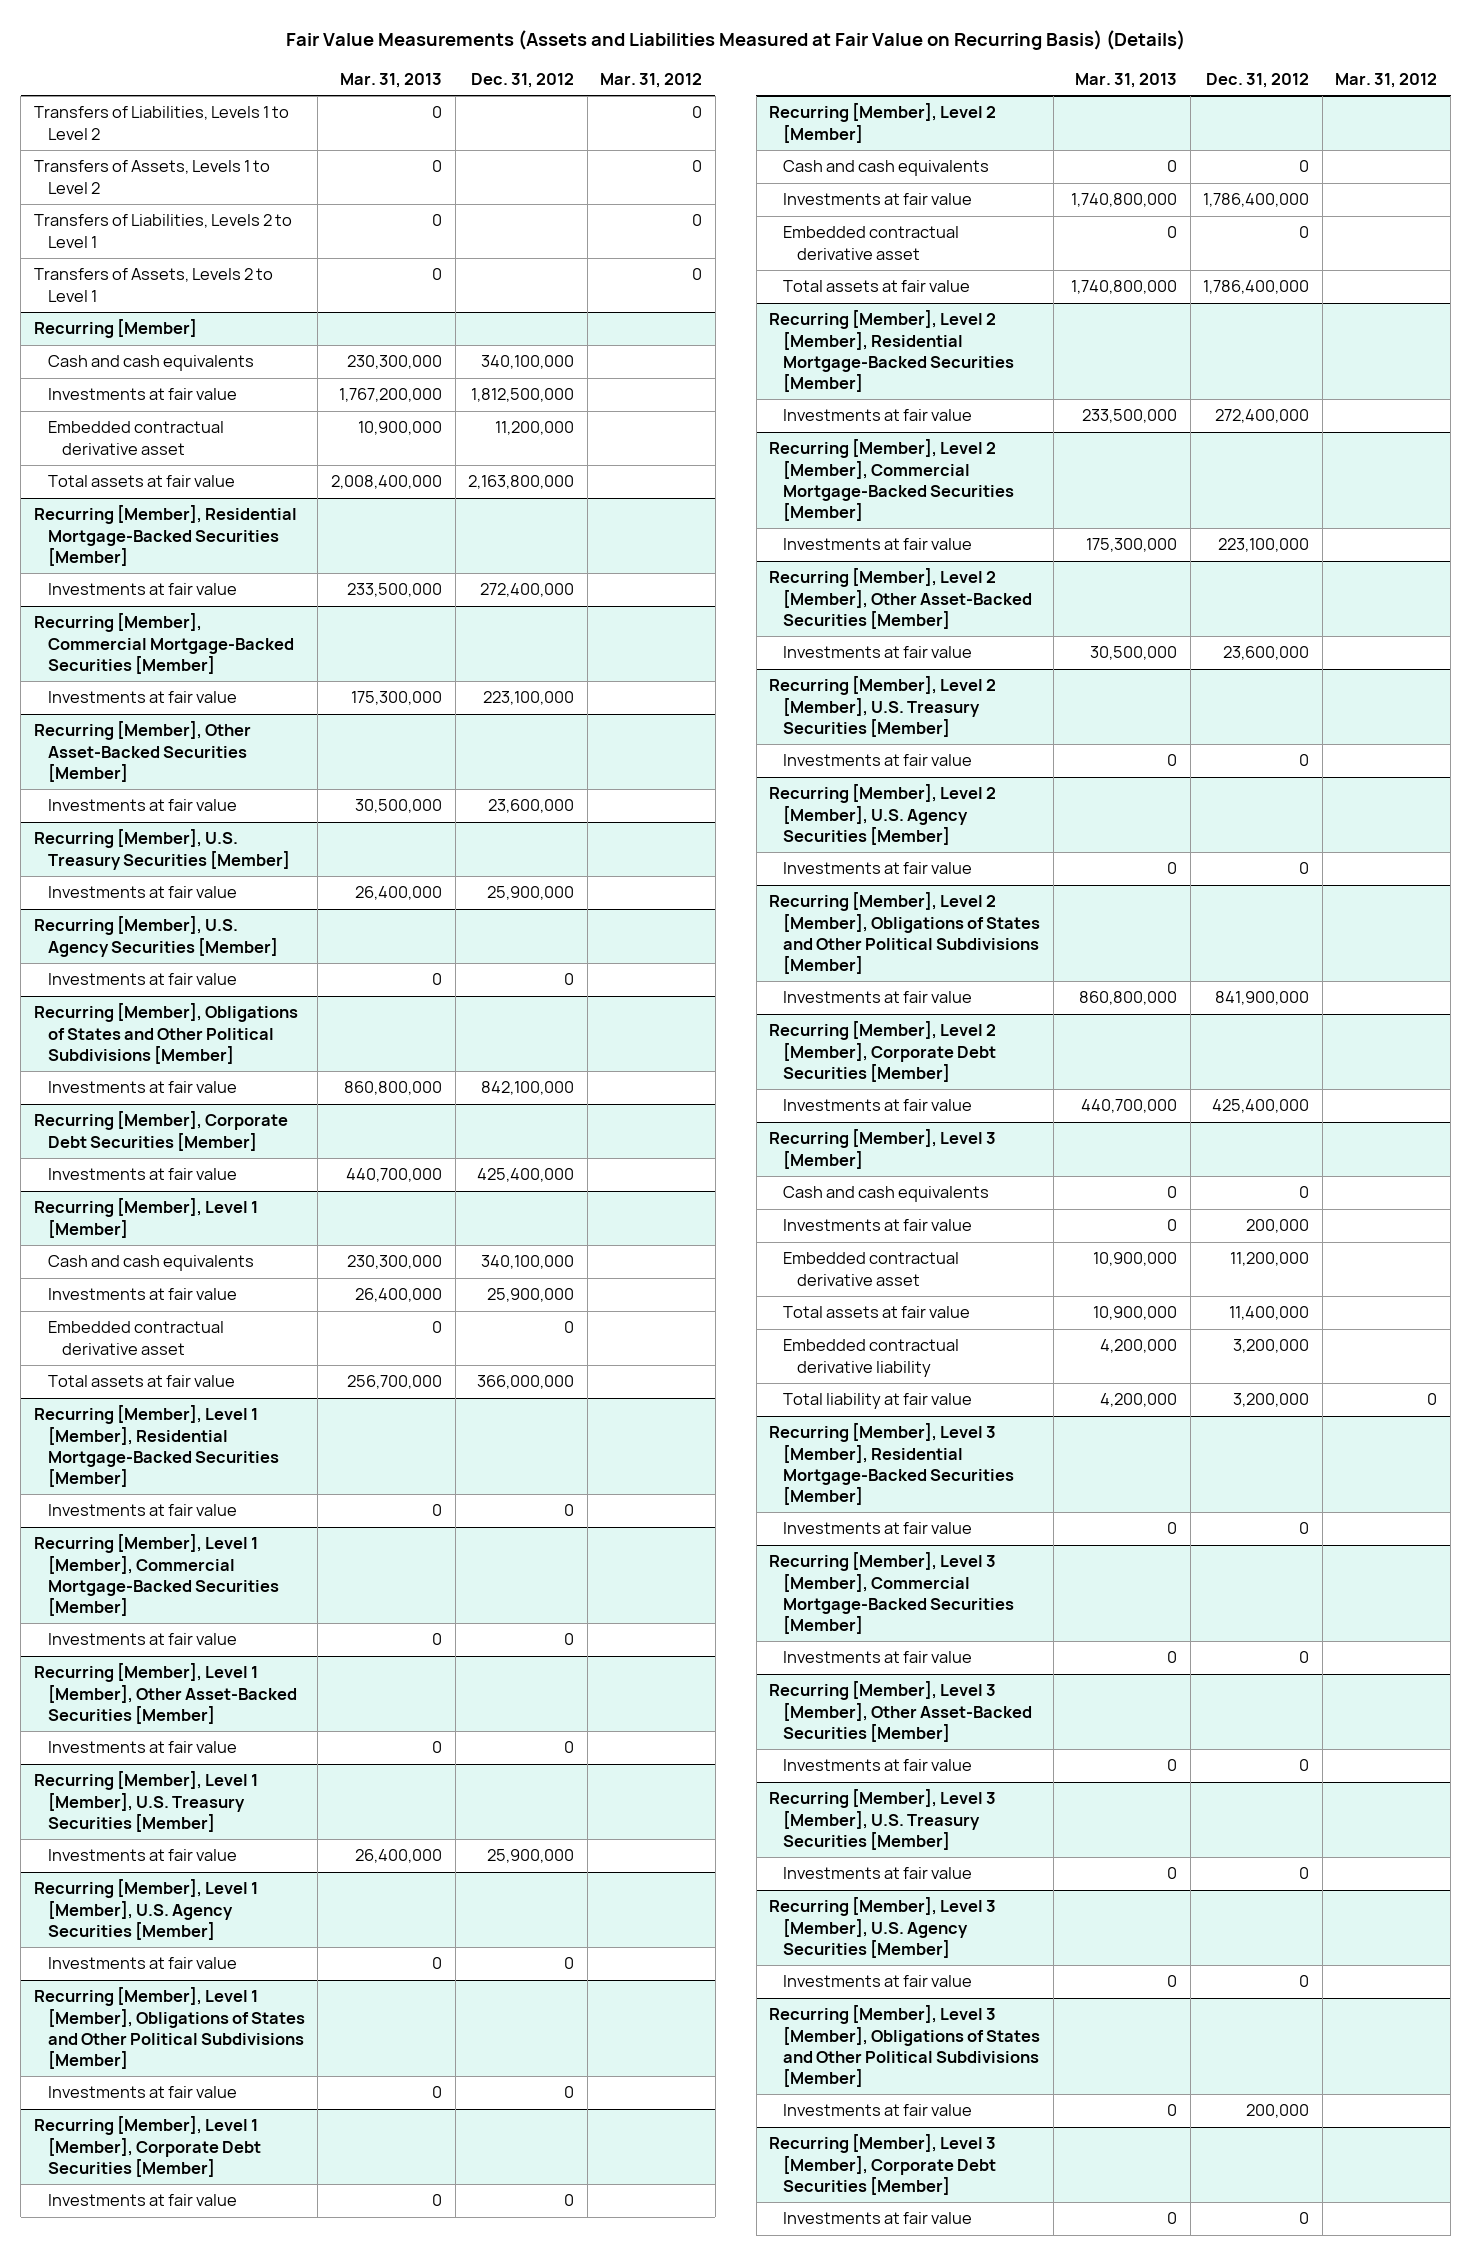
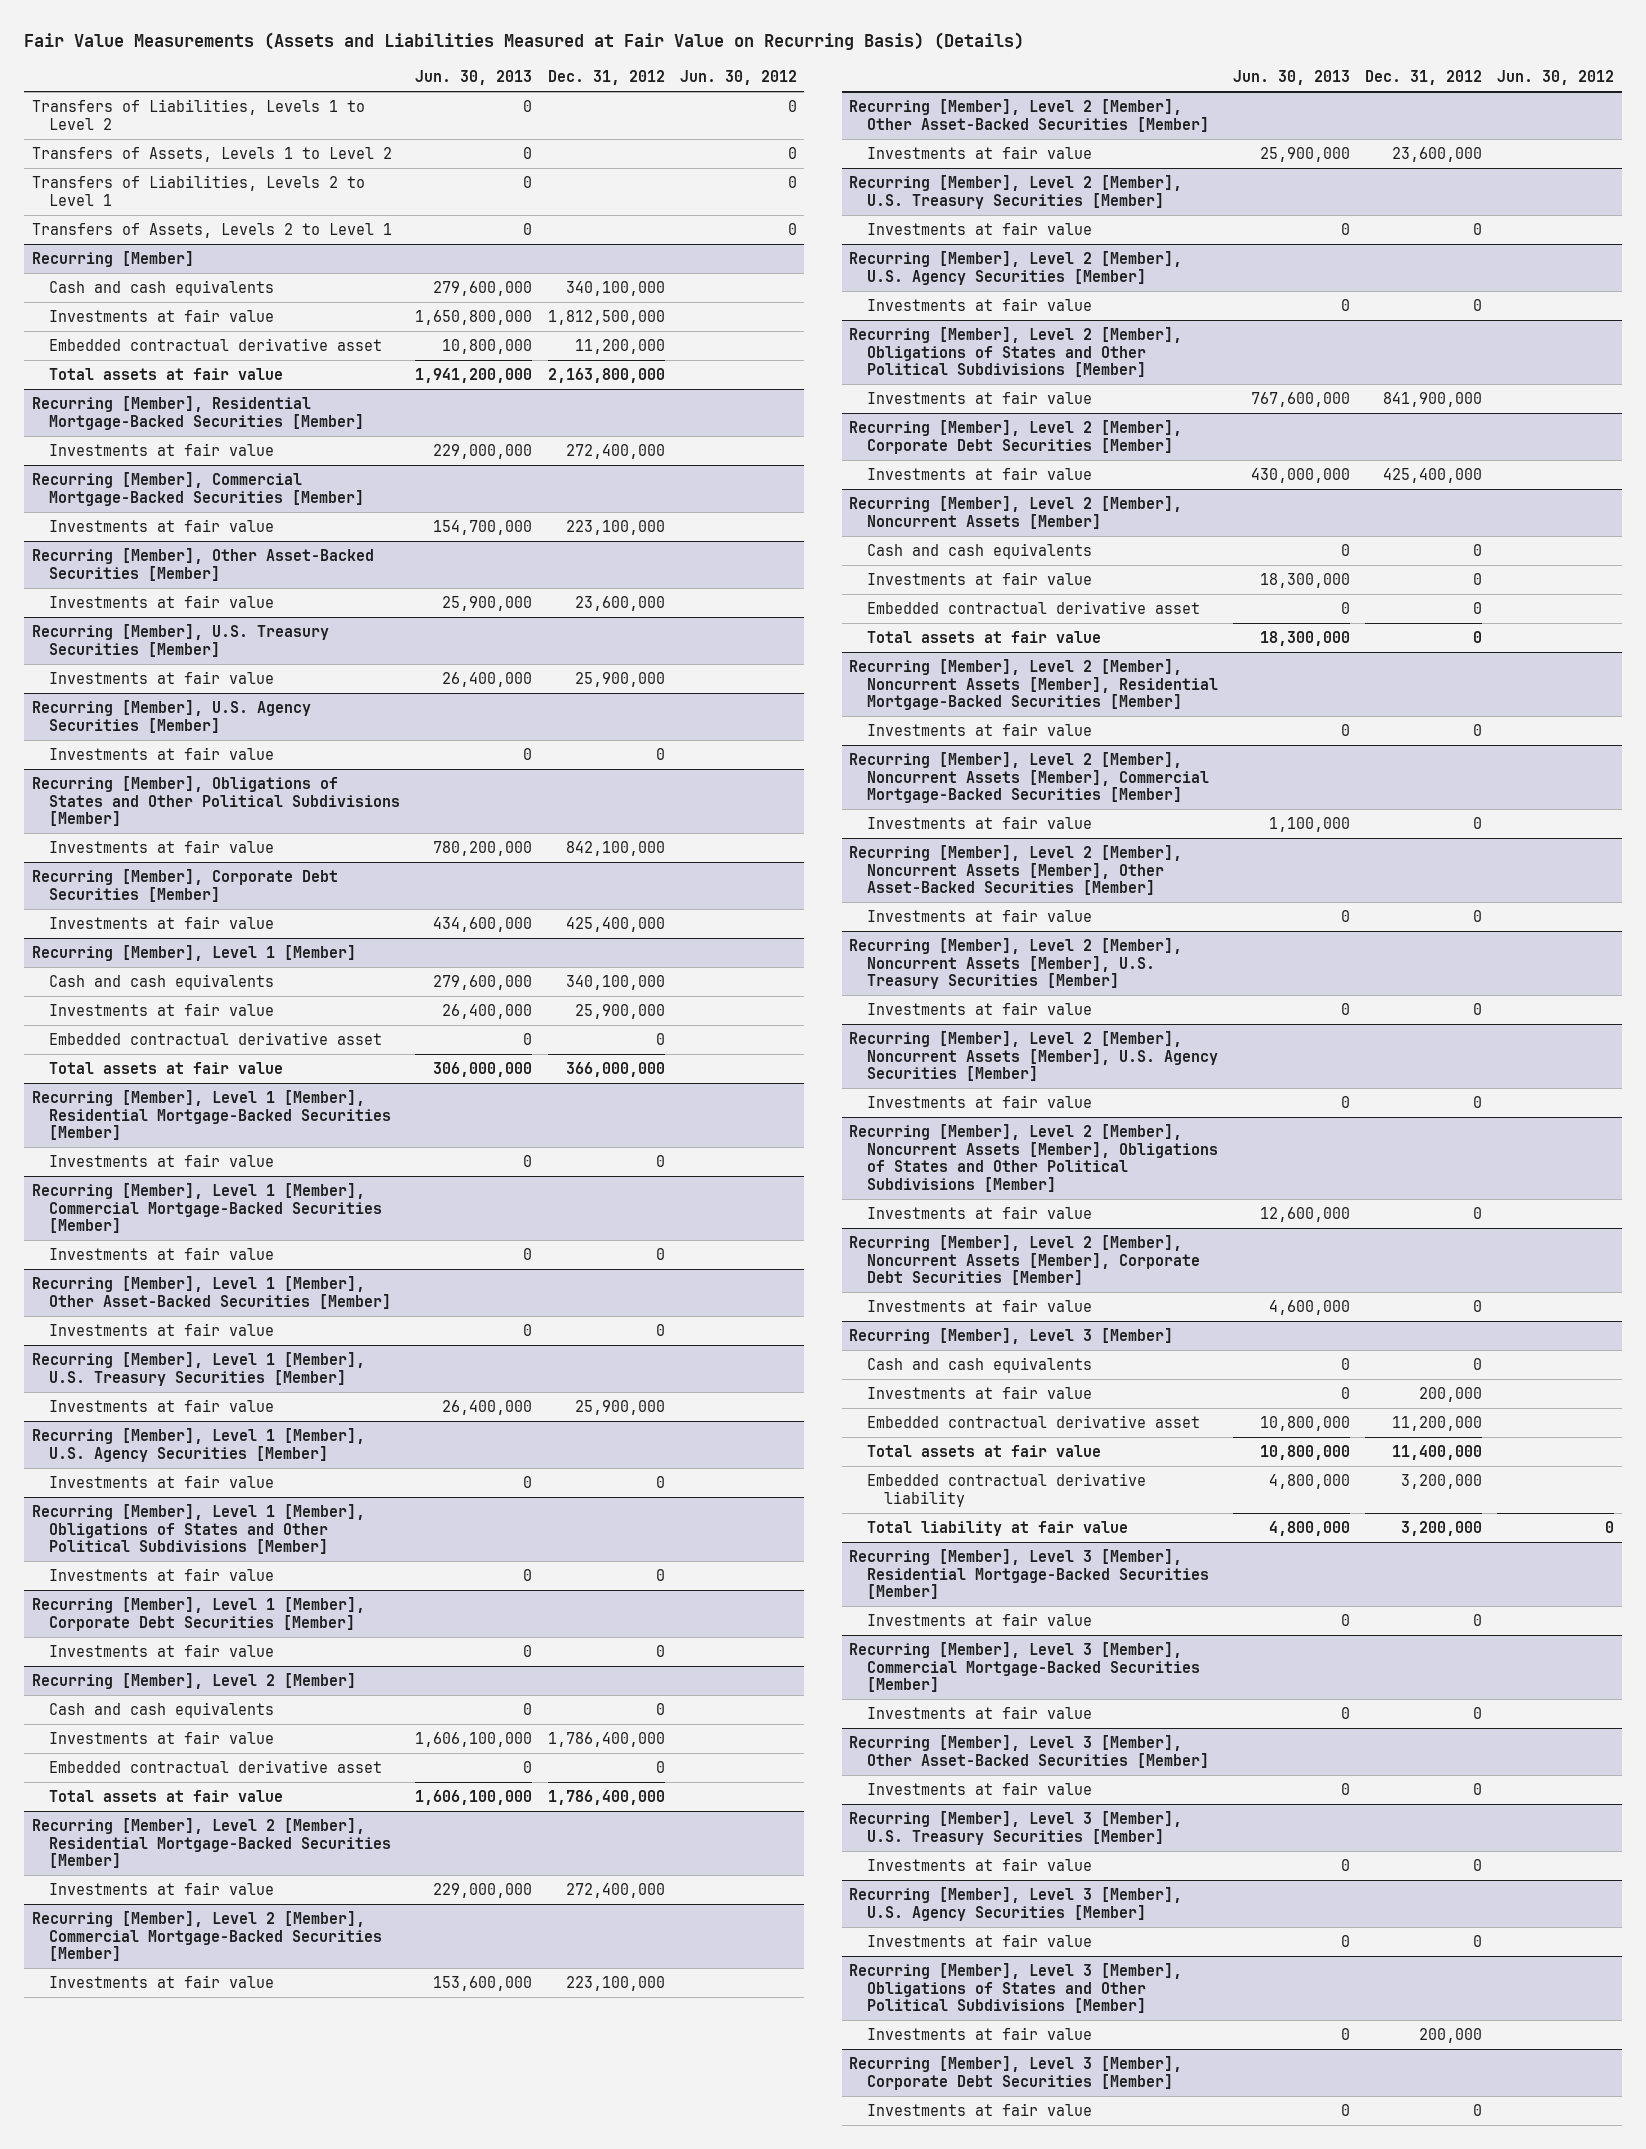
[340,72,443,88] Mar. 31, 2013 -> none
[600,72,703,88] Mar. 31, 2012 -> none
none -> [415,70,533,86] Jun. 30, 2013
none -> [679,70,797,86] Jun. 30, 2012
none -> [849,496,1183,529] Recurring [Member], Level 2 [Member], Noncurrent Assets [Member]
none -> [866,543,1092,560] Cash and cash equivalents
none -> [866,572,1092,586] Investments at fair value
none -> [866,601,1200,615] Embedded contractual derivative asset
none -> [866,631,1101,644] Total assets at fair value
none -> [849,659,1218,711] Recurring [Member], Level 2 [Member], Noncurrent Assets [Member], Residential Mortgage-Backed Securities [Member]
none -> [866,723,1092,737] Investments at fair value
none -> [849,752,1209,804] Recurring [Member], Level 2 [Member], Noncurrent Assets [Member], Commercial Mortgage-Backed Securities [Member]
none -> [866,816,1092,830] Investments at fair value
none -> [849,845,1183,896] Recurring [Member], Level 2 [Member], Noncurrent Assets [Member], Other Asset-Backed Securities [Member]
none -> [866,909,1092,923] Investments at fair value
none -> [849,938,1183,990] Recurring [Member], Level 2 [Member], Noncurrent Assets [Member], U.S. Treasury Securities [Member]
none -> [866,1002,1092,1016] Investments at fair value
none -> [849,1031,1218,1082] Recurring [Member], Level 2 [Member], Noncurrent Assets [Member], U.S. Agency Securities [Member]
none -> [866,1095,1092,1109] Investments at fair value
none -> [849,1124,1218,1192] Recurring [Member], Level 2 [Member], Noncurrent Assets [Member], Obligations of States and Other Political Subdivisions [Member]
none -> [866,1206,1092,1220] Investments at fair value
none -> [849,1235,1200,1286] Recurring [Member], Level 2 [Member], Noncurrent Assets [Member], Corporate Debt Securities [Member]
none -> [866,1299,1092,1313] Investments at fair value

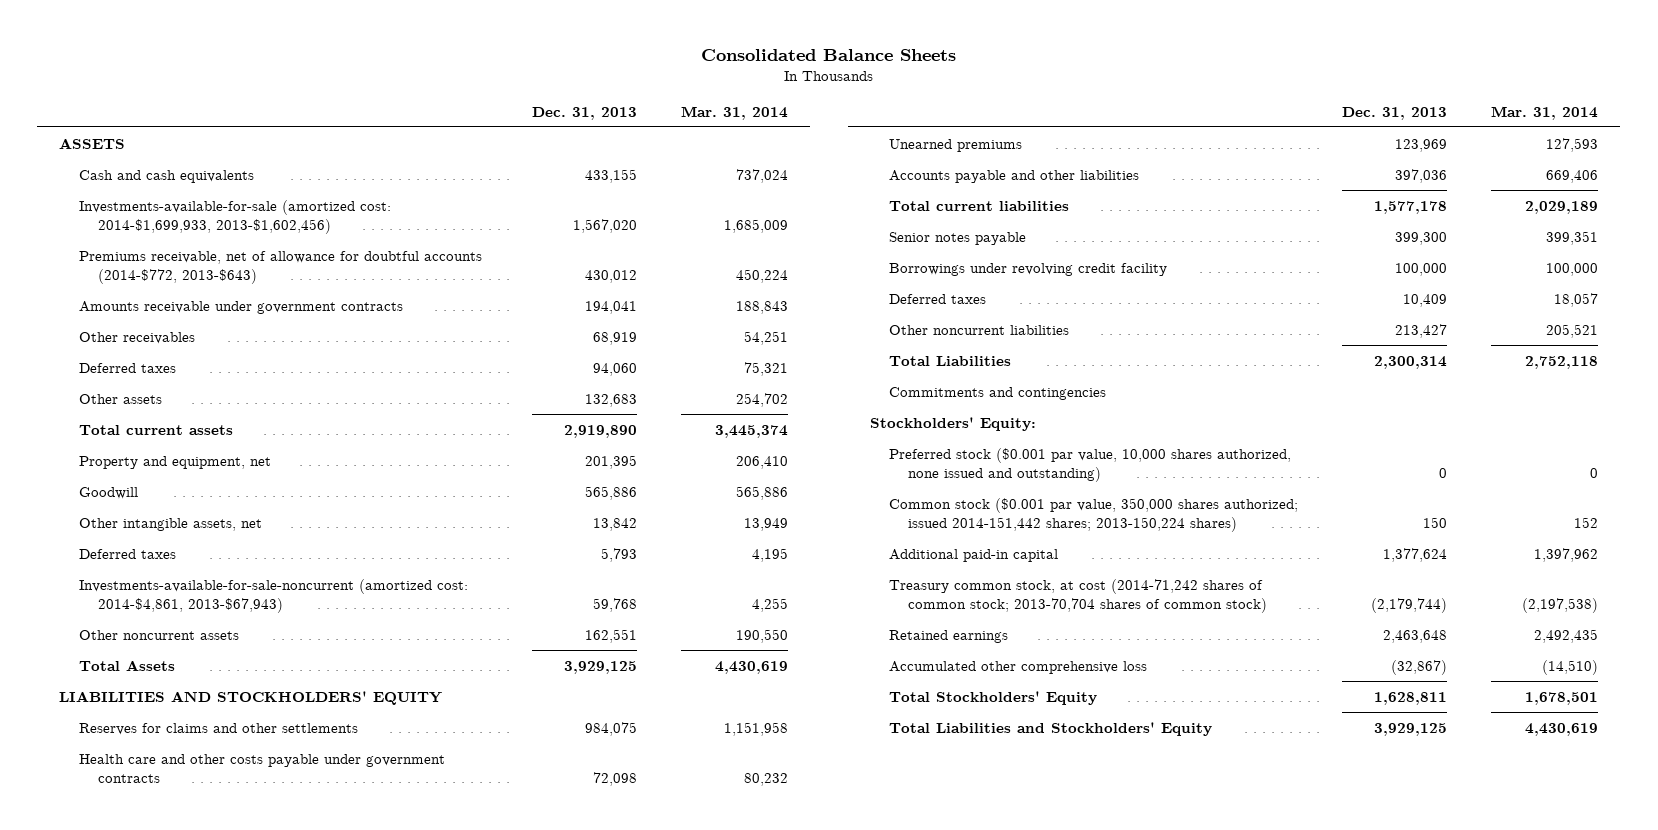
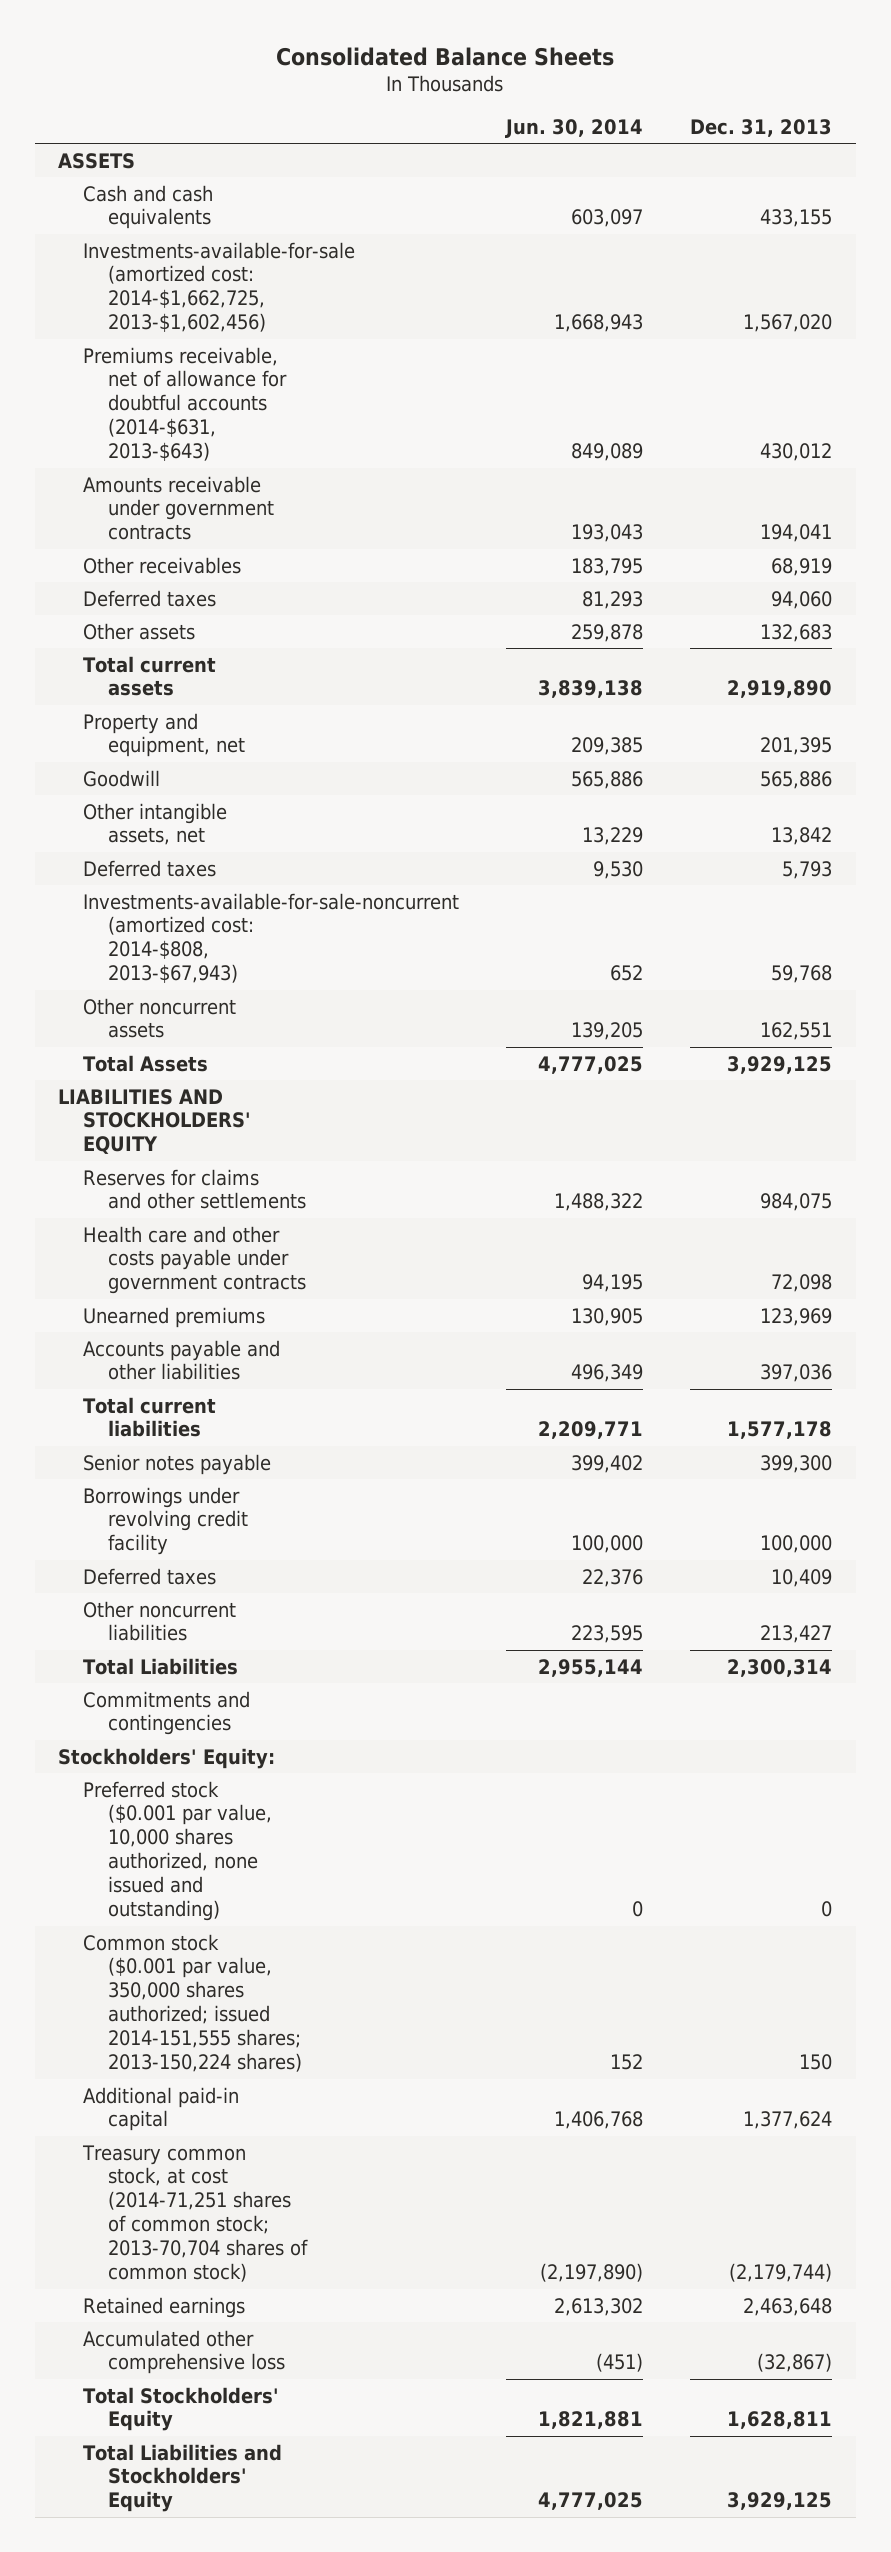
[680,105,788,120] Mar. 31, 2014 -> none
none -> [505,119,644,139] Jun. 30, 2014
[78,199,391,234] Investments-available-for-sale (amortized cost: 2014-$1,699,933, 2013-$1,602,456) -> [82,241,355,333] Investments-available-for-sale (amortized cost: 2014-$1,662,725, 2013-$1,602,456)
[78,250,482,284] Premiums receivable, net of allowance for doubtful accounts (2014-$772, 2013-$643) -> [82,346,287,462] Premiums receivable, net of allowance for doubtful accounts (2014-$631, 2013-$643)
[78,578,468,613] Investments-available-for-sale-noncurrent (amortized cost: 2014-$4,861, 2013-$67,943) -> [82,892,459,984] Investments-available-for-sale-noncurrent (amortized cost: 2014-$808, 2013-$67,943)
[889,497,1299,532] Common stock ($0.001 par value, 350,000 shares authorized; issued 2014-151,442 shares; 2013-150,224 shares) -> [82,1933,302,2073] Common stock ($0.001 par value, 350,000 shares authorized; issued 2014-151,555 shares; 2013-150,224 shares)
[889,578,1268,613] Treasury common stock, at cost (2014-71,242 shares of common stock; 2013-70,704 shares of common stock) -> [81,2144,308,2283] Treasury common stock, at cost (2014-71,251 shares of common stock; 2013-70,704 shares of common stock)

